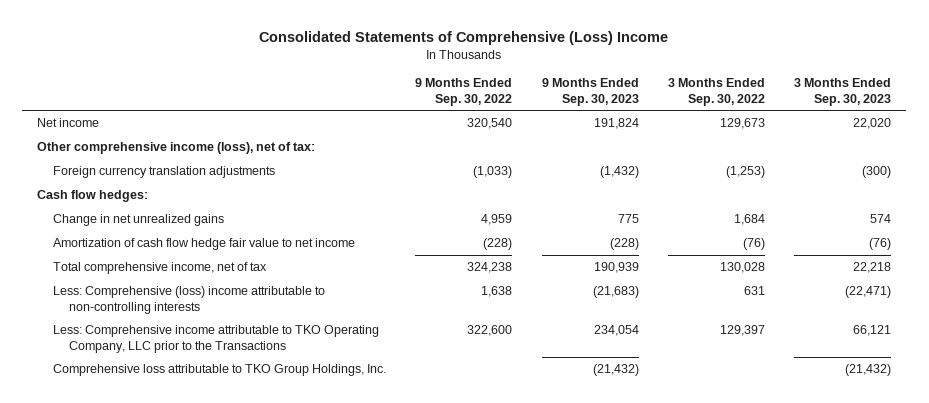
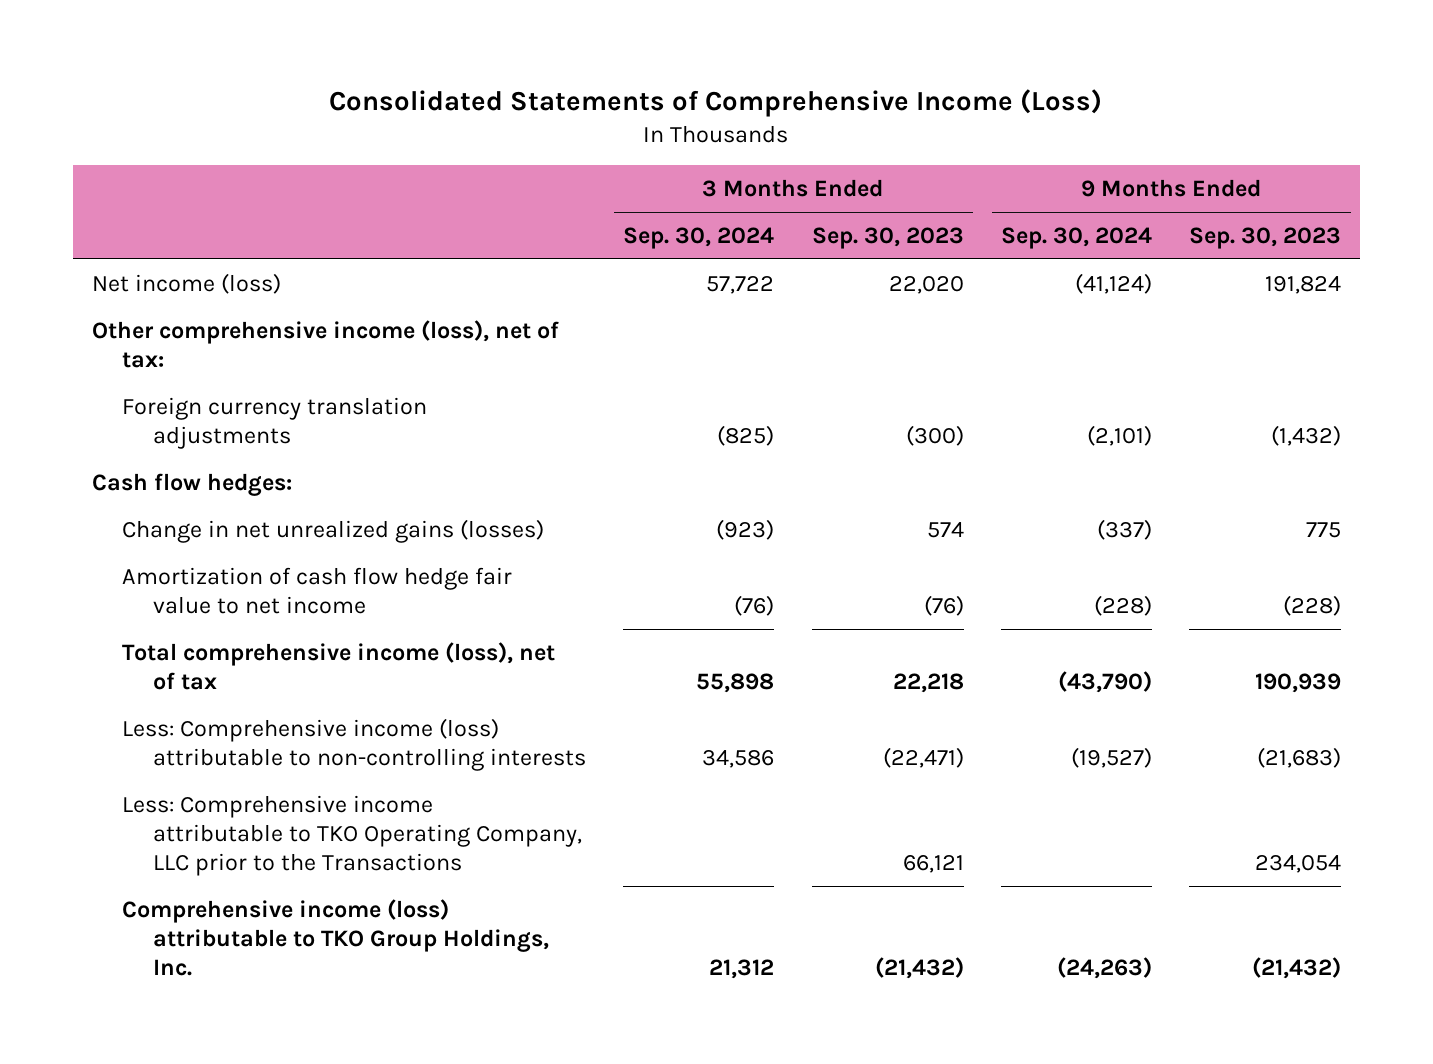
[259,30,669,45] Consolidated Statements of Comprehensive (Loss) Income -> [329,88,1103,117] Consolidated Statements of Comprehensive Income (Loss)
[415,78,513,106] 9 Months Ended Sep. 30, 2022 -> none
[668,78,766,106] 3 Months Ended Sep. 30, 2022 -> none
none -> [623,227,775,250] Sep. 30, 2024
none -> [1000,227,1152,250] Sep. 30, 2024
[37,118,100,128] Net income -> [91,272,281,294] Net income (loss)
[52,214,224,227] Change in net unrealized gains -> [122,518,545,543] Change in net unrealized gains (losses)
[52,262,267,275] Total comprehensive income, net of tax -> [122,641,556,690] Total comprehensive income (loss), net of tax
[52,286,325,314] Less: Comprehensive (loss) income attributable to non-controlling interests -> [122,717,586,771] Less: Comprehensive income (loss) attributable to non-controlling interests
[52,364,386,377] Comprehensive loss attributable to TKO Group Holdings, Inc. -> [122,898,549,977] Comprehensive income (loss) attributable to TKO Group Holdings, Inc.

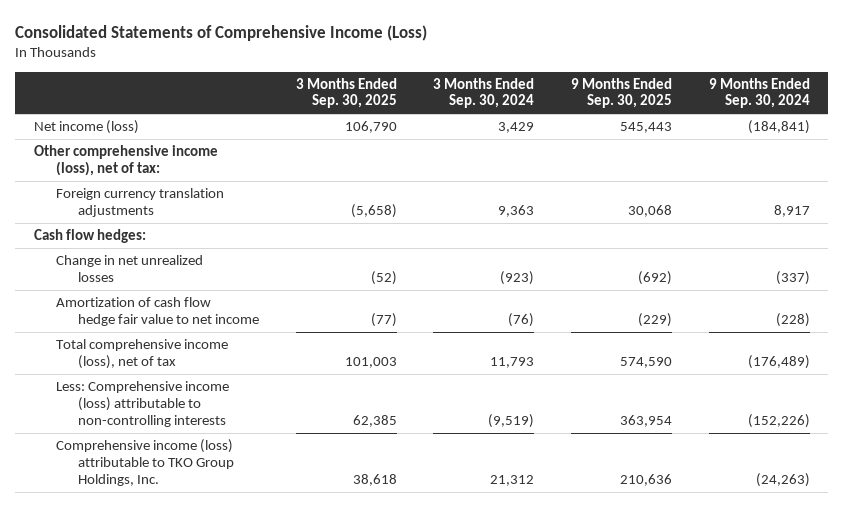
[811,227,964,250] Sep. 30, 2023 -> none
[1189,227,1342,250] Sep. 30, 2023 -> none
none -> [295,77,397,109] 3 Months Ended Sep. 30, 2025
none -> [571,77,673,109] 9 Months Ended Sep. 30, 2025
[706,275,775,294] 57,722 -> [498,121,535,133] 3,429
[1074,272,1152,294] (41,124) -> [747,119,810,134] (184,841)
[717,424,775,446] (825) -> [498,204,535,217] 9,363
[1086,424,1152,446] (2,101) -> [773,204,810,217] 8,917
[122,518,545,543] Change in net unrealized gains (losses) -> [55,254,203,282] Change in net unrealized losses
[122,794,582,877] Less: Comprehensive income attributable to TKO Operating Company, LLC prior to the Transactions -> none
[696,672,775,693] 55,898 -> [490,356,535,368] 11,793
[1057,670,1152,693] (43,790) -> [747,354,810,369] (176,489)
[702,749,775,768] 34,586 -> [488,413,535,428] (9,519)
[1070,746,1152,768] (19,527) -> [747,413,810,428] (152,226)

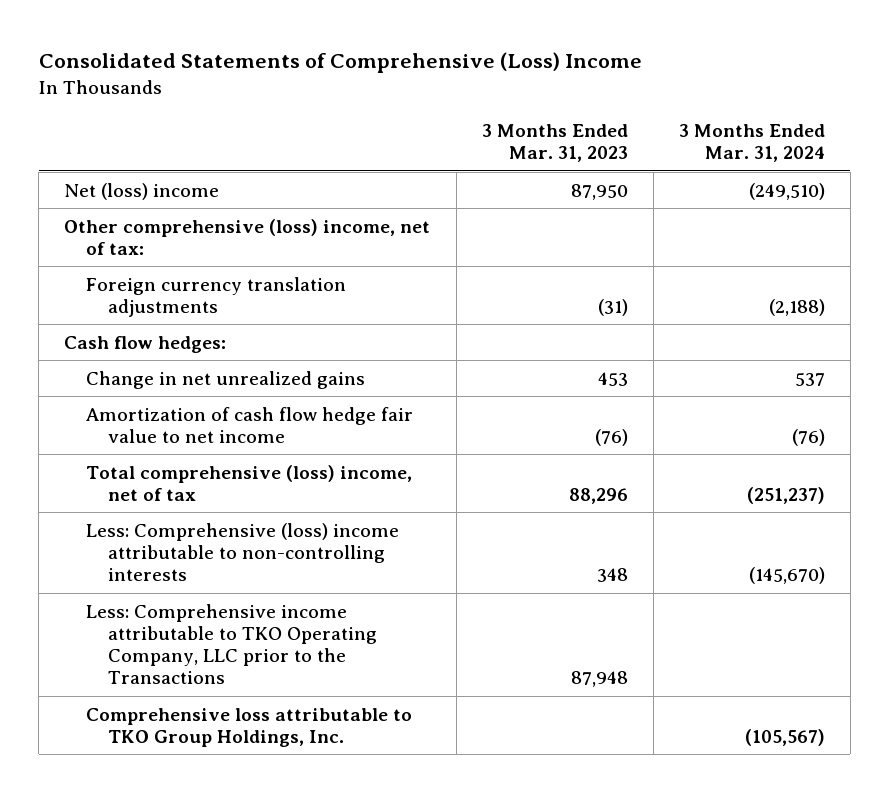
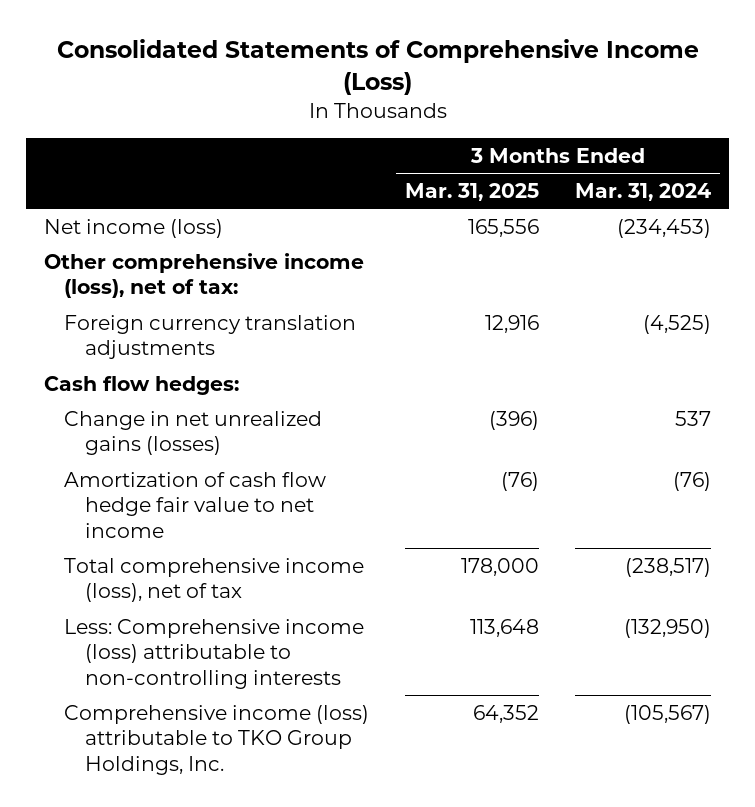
[38,52,642,74] Consolidated Statements of Comprehensive (Loss) Income -> [56,39,699,96] Consolidated Statements of Comprehensive Income (Loss)
[481,123,628,163] 3 Months Ended Mar. 31, 2023 -> none
none -> [405,183,540,202] Mar. 31, 2025
[64,182,220,200] Net (loss) income -> [44,218,224,238] Net income (loss)
[748,182,825,200] (249,510) -> [617,218,712,238] (234,453)
[64,218,431,255] Other comprehensive (loss) income, net of tax: -> [44,252,365,299] Other comprehensive income (loss), net of tax:
[768,298,825,316] (2,188) -> [643,314,712,334] (4,525)
[86,370,366,389] Change in net unrealized gains -> [64,410,323,456] Change in net unrealized gains (losses)
[86,603,378,685] Less: Comprehensive income attributable to TKO Operating Company, LLC prior to the Transactions -> none
[86,464,413,501] Total comprehensive (loss) income, net of tax -> [64,557,365,603] Total comprehensive income (loss), net of tax
[746,486,825,504] (251,237) -> [625,557,712,577] (238,517)
[86,522,400,581] Less: Comprehensive (loss) income attributable to non-controlling interests -> [64,618,365,690] Less: Comprehensive income (loss) attributable to non-controlling interests
[748,566,825,584] (145,670) -> [624,618,712,638] (132,950)
[86,707,413,747] Comprehensive loss attributable to TKO Group Holdings, Inc. -> [64,704,370,776] Comprehensive income (loss) attributable to TKO Group Holdings, Inc.

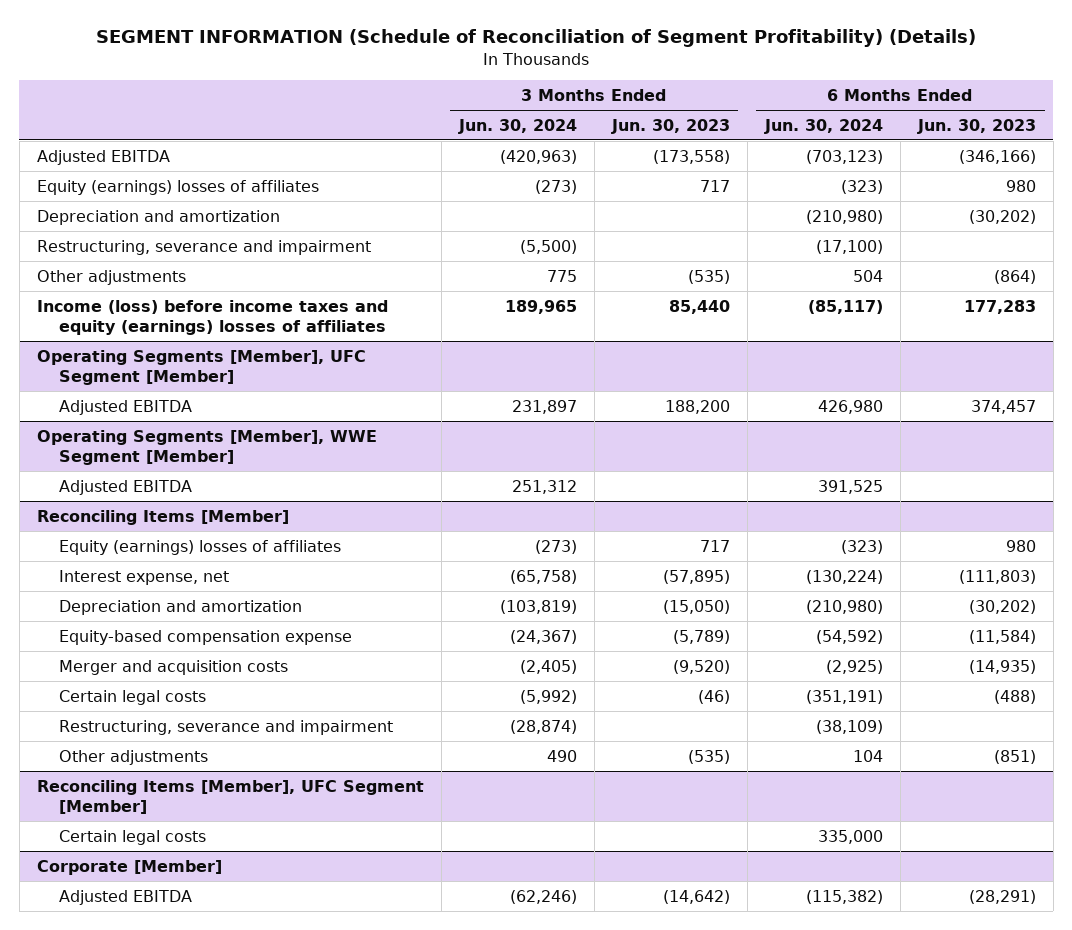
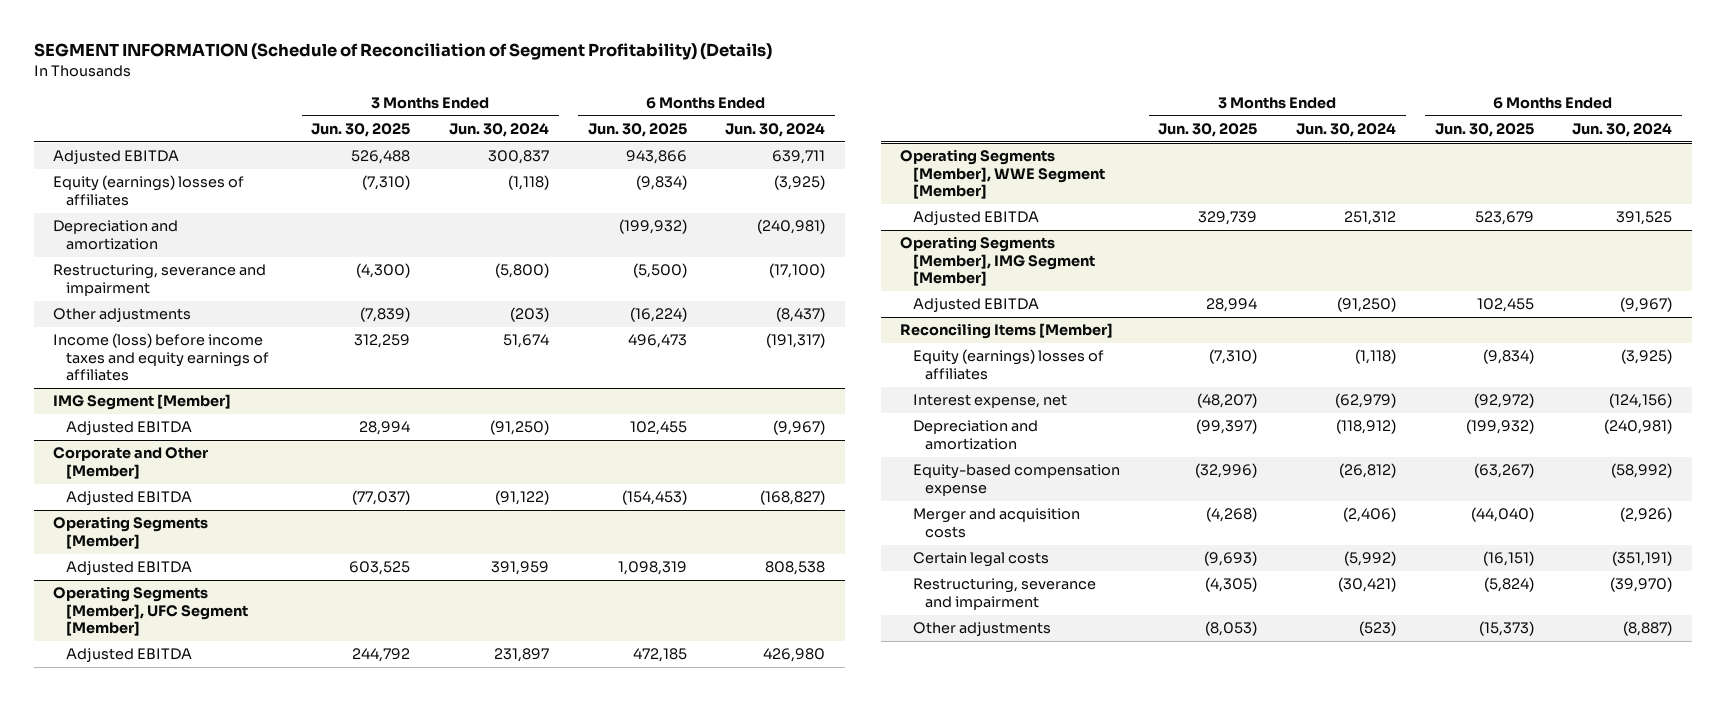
[610,118,730,134] Jun. 30, 2023 -> none
[916,118,1036,134] Jun. 30, 2023 -> none
none -> [311,123,411,138] Jun. 30, 2025
none -> [587,123,687,138] Jun. 30, 2025
[499,149,577,164] (420,963) -> [487,150,549,165] 300,837
[805,149,883,164] (703,123) -> [772,150,826,165] 639,711
[534,179,577,194] (273) -> [507,175,549,191] (1,118)
[840,179,883,194] (323) -> [774,175,826,191] (3,925)
[805,209,883,224] (210,980) -> [757,219,826,235] (240,981)
[519,239,577,254] (5,500) -> [494,263,549,279] (5,800)
[546,269,577,282] 775 -> [509,307,549,323] (203)
[852,269,883,282] 504 -> [776,307,826,323] (8,437)
[36,299,388,335] Income (loss) before income taxes and equity (earnings) losses of affiliates -> [52,333,269,382] Income (loss) before income taxes and equity earnings of affiliates
[504,299,577,314] 189,965 -> [502,334,549,349] 51,674
[807,299,883,314] (85,117) -> [766,333,826,349] (191,317)
none -> [52,394,231,411] IMG Segment [Member]
none -> [65,421,192,436] Adjusted EBITDA
none -> [52,447,208,479] Corporate and Other [Member]
none -> [65,491,192,506] Adjusted EBITDA
none -> [52,516,208,549] Operating Segments [Member]
none -> [65,561,192,576] Adjusted EBITDA
none -> [899,236,1095,287] Operating Segments [Member], IMG Segment [Member]
none -> [912,298,1039,313] Adjusted EBITDA
[534,539,577,554] (273) -> [1354,349,1396,365] (1,118)
[840,539,883,554] (323) -> [1621,349,1673,365] (3,925)
[509,569,577,584] (65,758) -> [1334,393,1396,409] (62,979)
[805,569,883,584] (130,224) -> [1609,393,1673,409] (124,156)
[499,599,577,614] (103,819) -> [1335,419,1396,435] (118,912)
[805,599,883,614] (210,980) -> [1604,419,1673,435] (240,981)
[509,629,577,644] (24,367) -> [1338,463,1396,479] (26,812)
[815,629,883,644] (54,592) -> [1611,463,1673,479] (58,992)
[519,659,577,674] (2,405) -> [1342,507,1396,523] (2,406)
[825,659,883,674] (2,925) -> [1620,507,1673,523] (2,926)
[36,779,424,814] Reconciling Items [Member], UFC Segment [Member] -> none
[58,829,206,845] Certain legal costs -> none
[36,859,222,875] Corporate [Member] -> none
[58,889,192,905] Adjusted EBITDA -> none
[509,719,577,734] (28,874) -> [1337,577,1396,593] (30,421)
[815,719,883,734] (38,109) -> [1610,577,1673,593] (39,970)
[546,749,577,762] 490 -> [1358,621,1396,637] (523)
[852,749,883,762] 104 -> [1623,621,1673,637] (8,887)

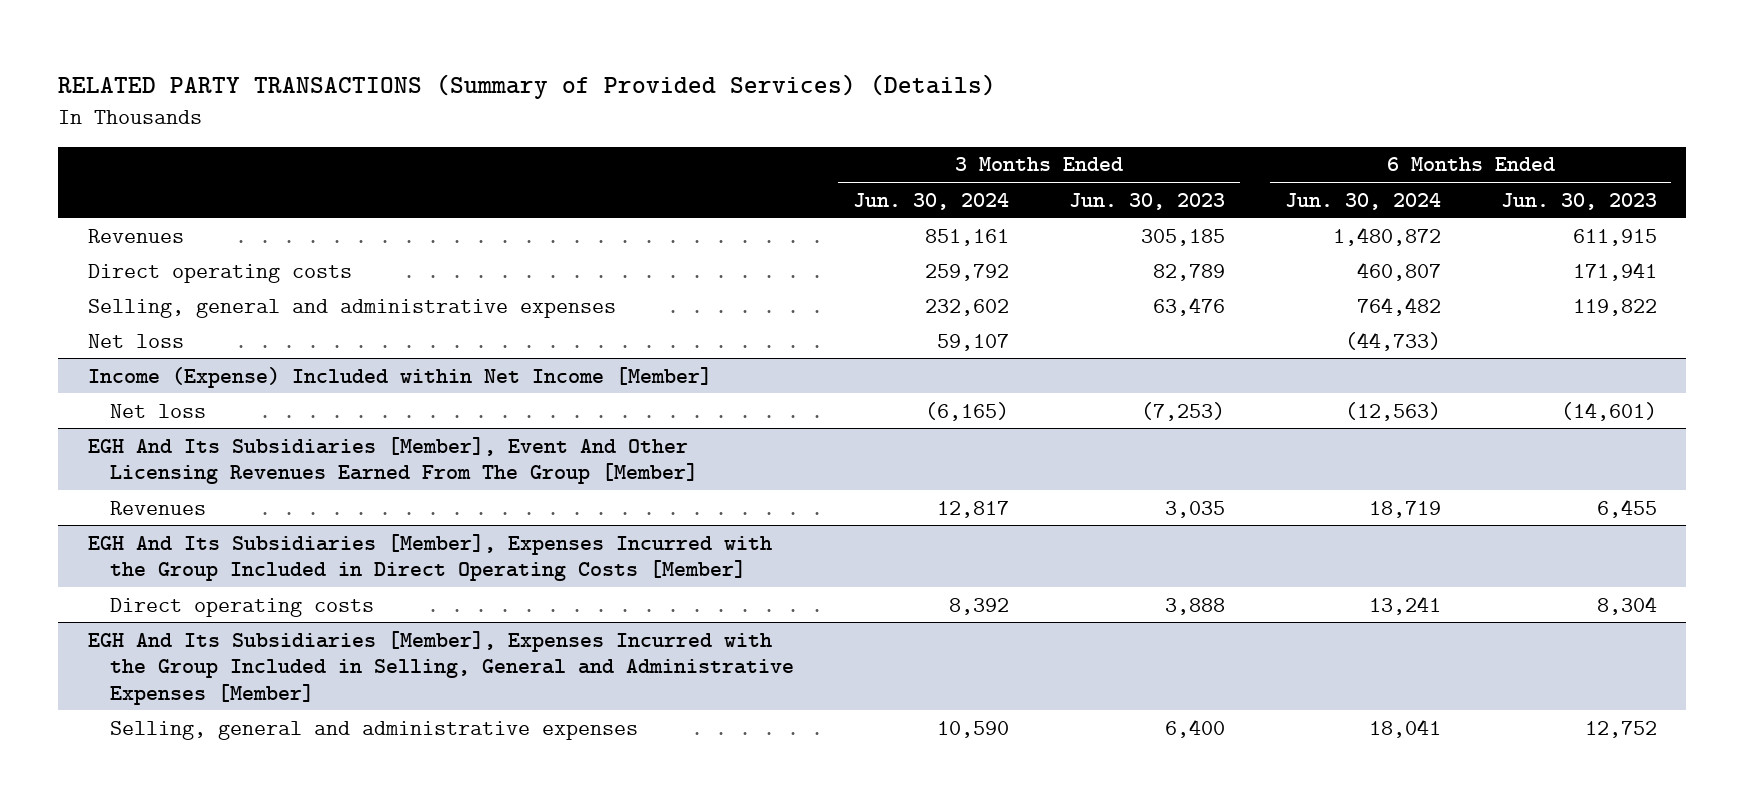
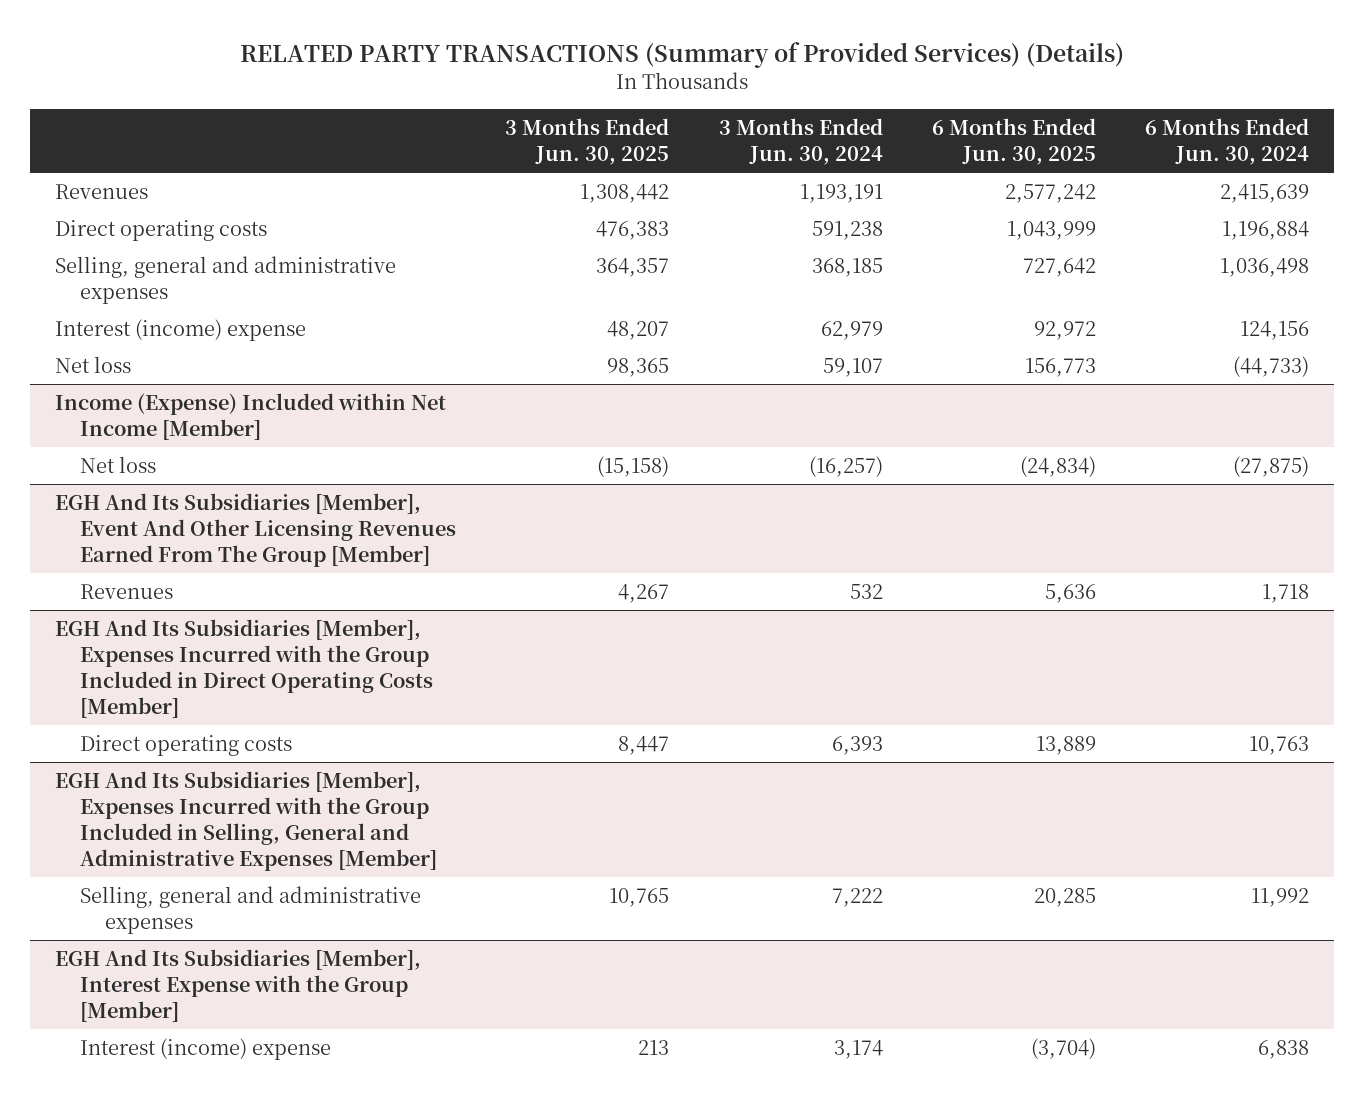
[1069,192,1226,210] Jun. 30, 2023 -> none
[1500,192,1657,210] Jun. 30, 2023 -> none
none -> [505,118,670,165] 3 Months Ended Jun. 30, 2025
none -> [931,118,1096,165] 6 Months Ended Jun. 30, 2025
[925,228,1010,246] 851,161 -> [799,183,883,203] 1,193,191
[1332,226,1441,246] 1,480,872 -> [1220,183,1310,203] 2,415,639
[925,263,1010,281] 259,792 -> [811,220,883,240] 591,238
[1356,261,1441,281] 460,807 -> [1222,220,1310,240] 1,196,884
[925,298,1010,316] 232,602 -> [811,257,883,277] 368,185
[1356,296,1441,316] 764,482 -> [1220,257,1310,277] 1,036,498
none -> [55,318,307,341] Interest (income) expense
[925,401,1010,421] (6,165) -> [808,455,883,477] (16,257)
[1344,401,1441,421] (12,563) -> [1233,455,1310,477] (27,875)
[937,500,1010,518] 12,817 -> [849,583,883,599] 532
[1368,500,1441,518] 18,719 -> [1262,583,1310,603] 1,718
[949,597,1010,615] 8,392 -> [831,735,883,755] 6,393
[1368,595,1441,615] 13,241 -> [1249,735,1310,755] 10,763
[937,720,1010,738] 10,590 -> [831,887,883,907] 7,222
[1368,718,1441,738] 18,041 -> [1251,887,1310,907] 11,992
none -> [55,948,422,1022] EGH And Its Subsidiaries [Member], Interest Expense with the Group [Member]
none -> [80,1037,332,1060] Interest (income) expense

